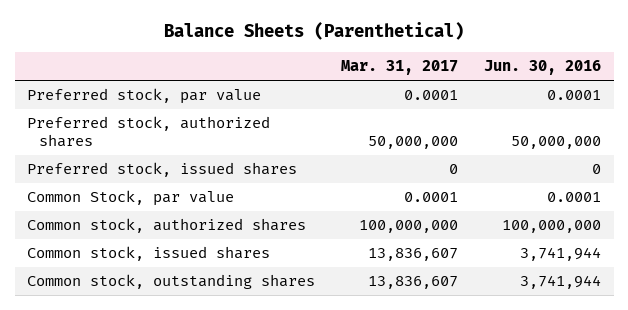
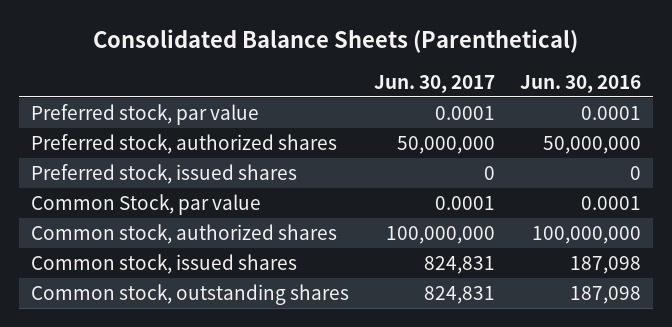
[164,22,465,41] Balance Sheets (Parenthetical) -> [92,28,578,53] Consolidated Balance Sheets (Parenthetical)
[341,60,459,76] Mar. 31, 2017 -> none
none -> [373,74,495,93] Jun. 30, 2017
[519,247,601,262] 3,741,944 -> [569,255,641,274] 187,098
[519,275,601,290] 3,741,944 -> [569,285,641,304] 187,098

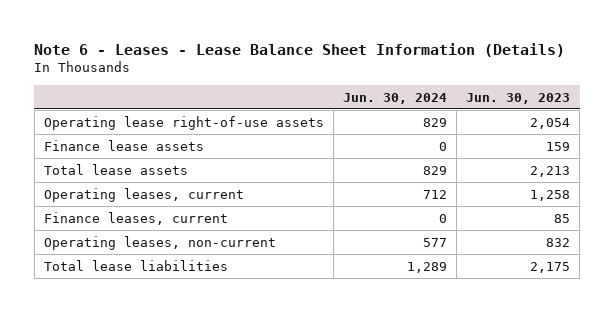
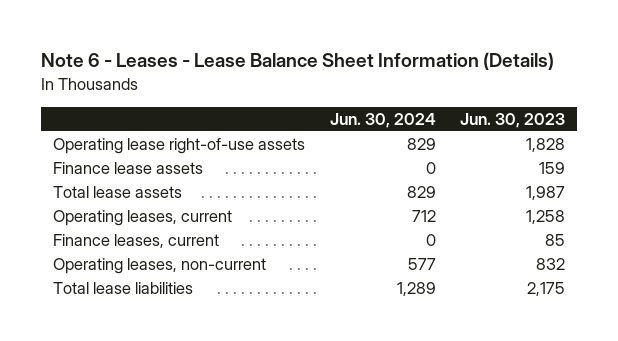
[530,117,571,129] 2,054 -> [525,138,565,153] 1,828
[530,165,571,177] 2,213 -> [525,186,565,201] 1,987

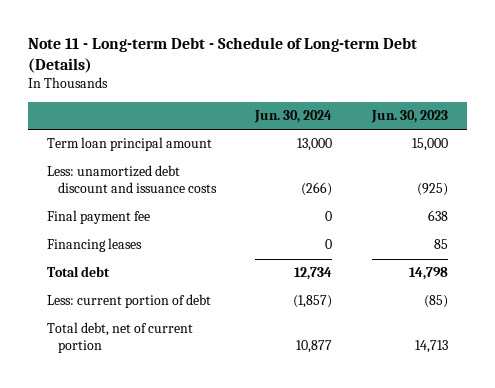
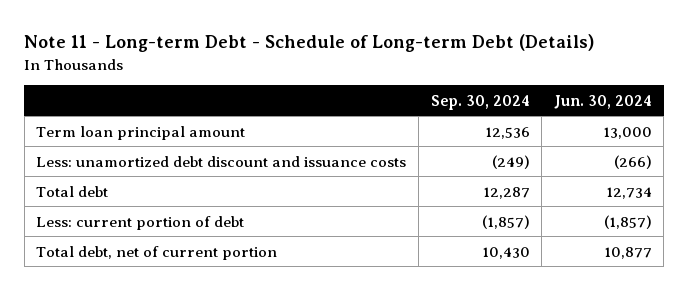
[370,110,448,124] Jun. 30, 2023 -> none
none -> [430,94,530,110] Sep. 30, 2024
[47,210,151,225] Final payment fee -> none
[47,238,143,253] Financing leases -> none

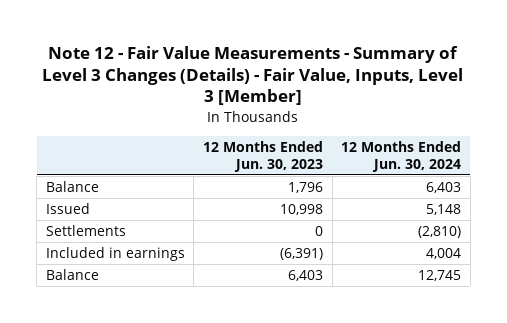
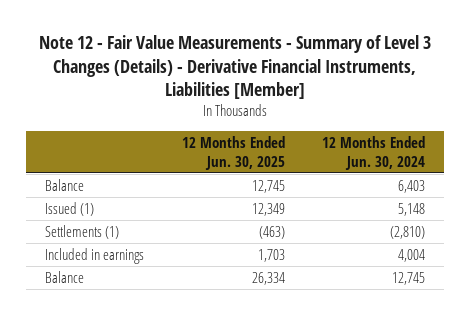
[42,45,464,106] Note 12 - Fair Value Measurements - Summary of Level 3 Changes (Details) - Fair Value, Inputs, Level 3 [Member] -> [39,35,432,100] Note 12 - Fair Value Measurements - Summary of Level 3 Changes (Details) - Derivative Financial Instruments, Liabilities [Member]
[202,140,323,172] 12 Months Ended Jun. 30, 2023 -> none
none -> [181,135,285,170] 12 Months Ended Jun. 30, 2025
[45,203,90,215] Issued -> [44,201,94,216] Issued (1)
[45,225,126,237] Settlements -> [44,224,119,239] Settlements (1)

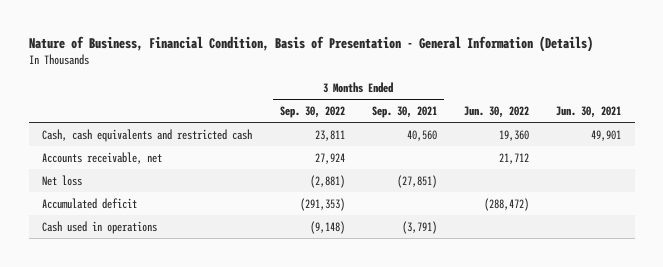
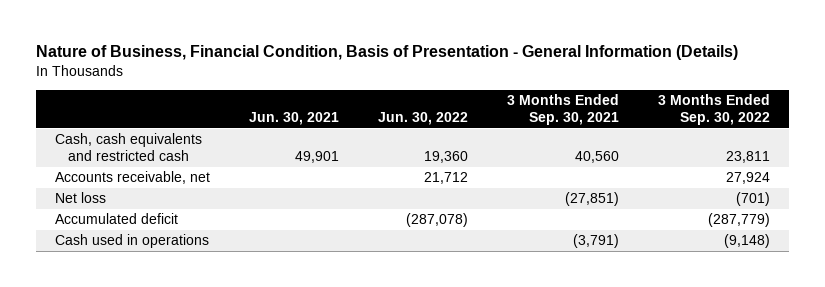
[309,174,345,188] (2,881) -> [735,192,770,207] (701)
[299,197,345,211] (291,353) -> [707,213,770,228] (287,779)
[483,197,529,211] (288,472) -> [406,213,469,228] (287,078)

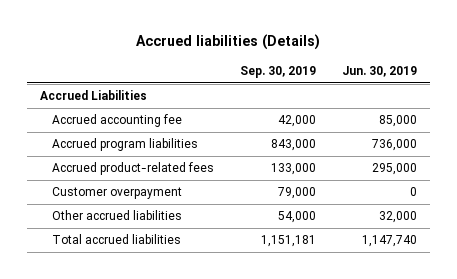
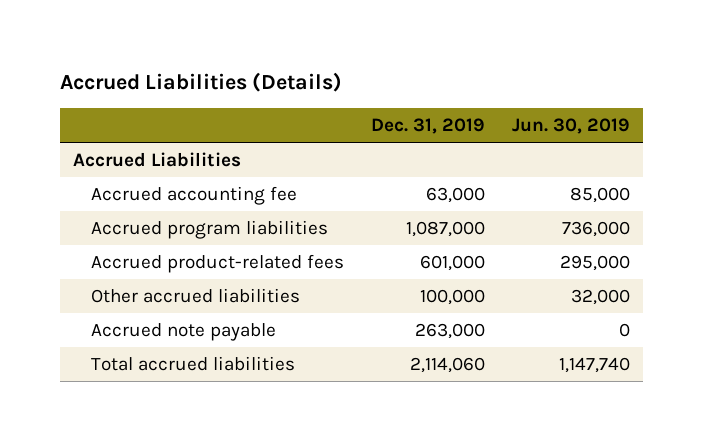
[136,34,321,51] Accrued liabilities (Details) -> [59,72,342,93] Accrued Liabilities (Details)
[239,65,316,78] Sep. 30, 2019 -> none
none -> [370,118,485,135] Dec. 31, 2019
[51,187,182,200] Customer overpayment -> none
none -> [91,323,277,342] Accrued note payable

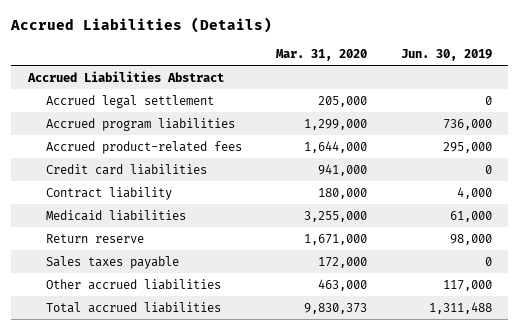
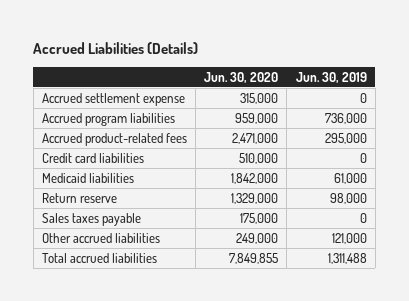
[275,48,367,61] Mar. 31, 2020 -> none
none -> [204,71,279,83] Jun. 30, 2020
[26,70,224,82] Accrued Liabilities Abstract -> none
[46,94,215,108] Accrued legal settlement -> [42,92,186,106] Accrued settlement expense
[46,186,173,200] Contract liability -> none
[442,279,492,291] 117,000 -> [331,232,367,244] 121,000

